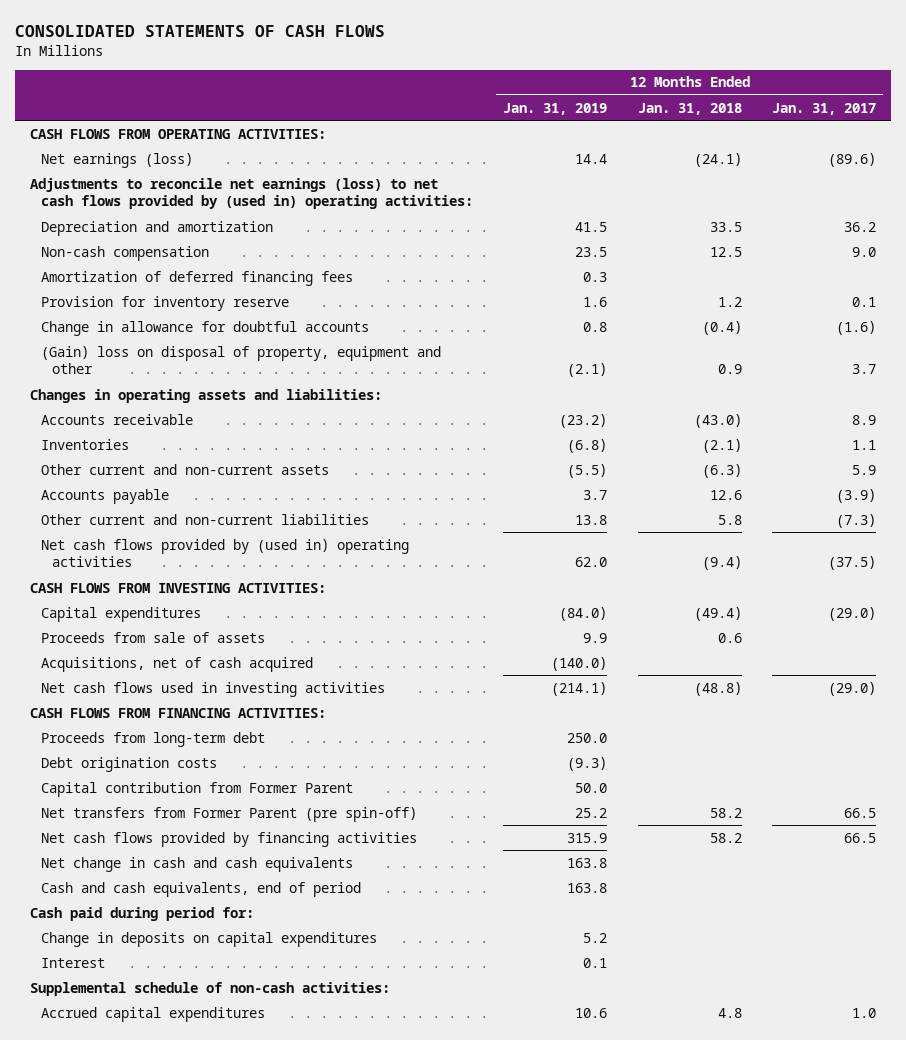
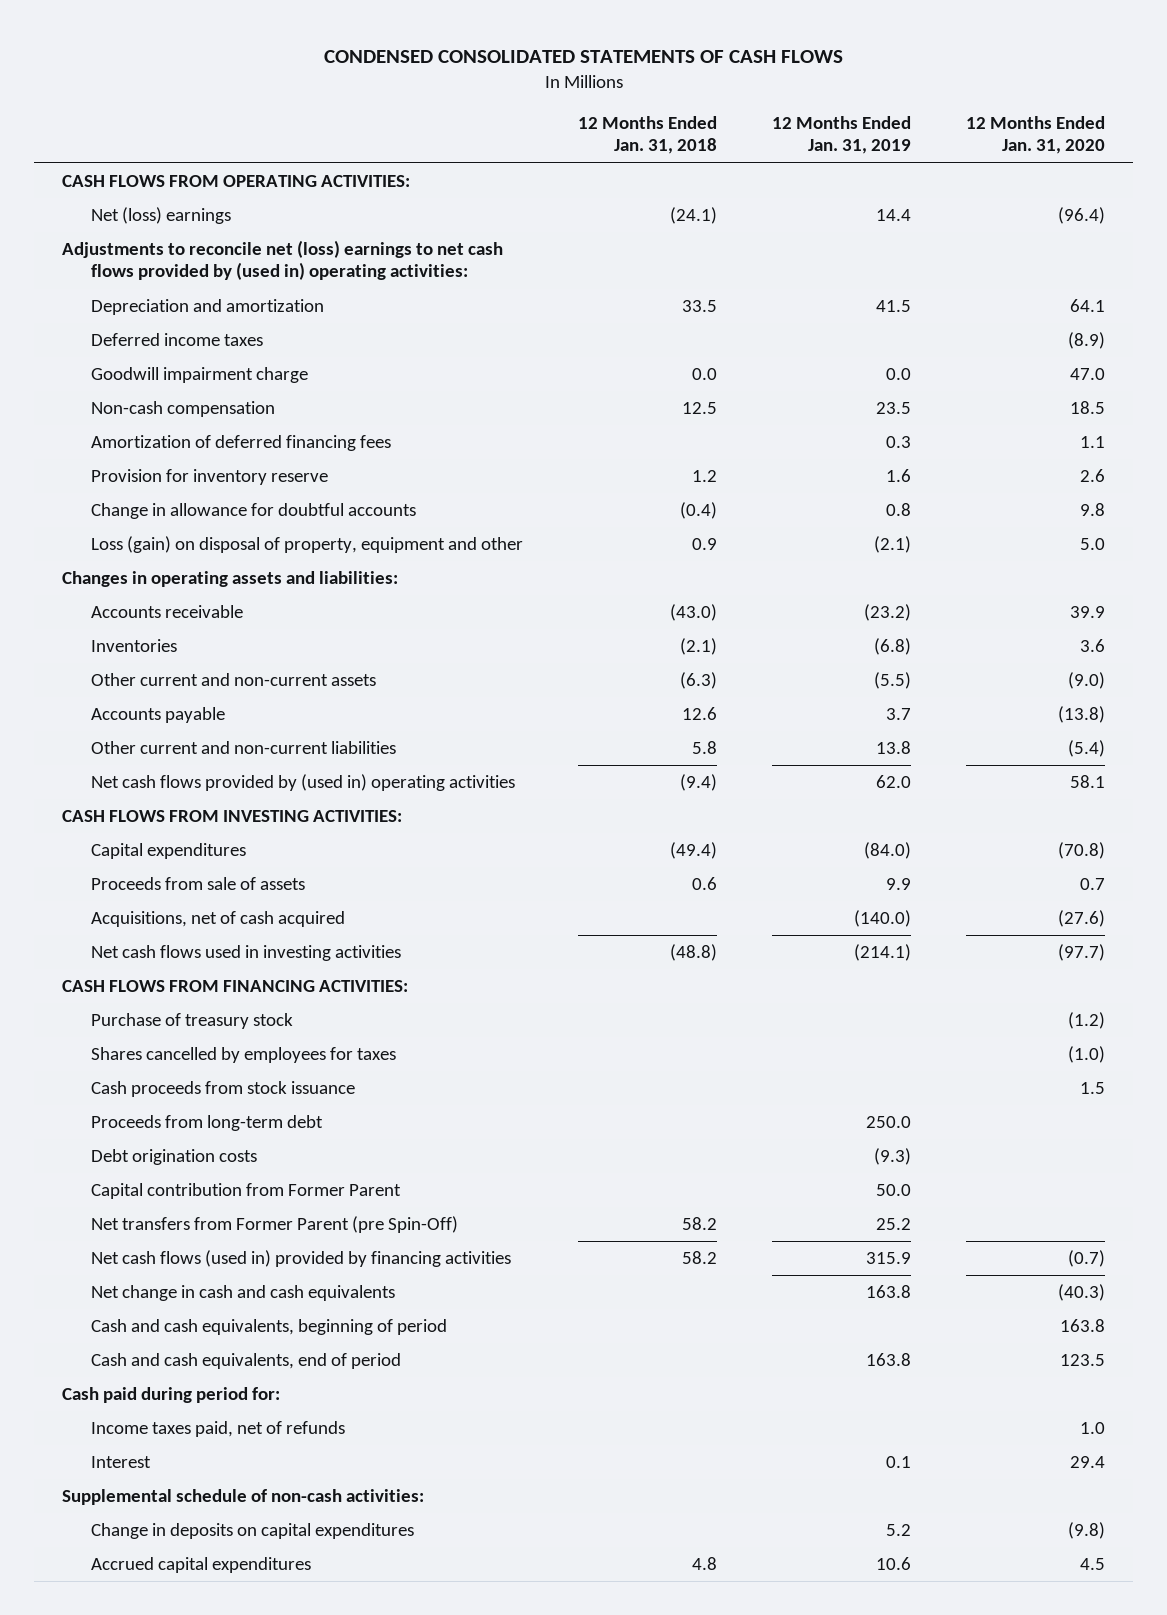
[15,24,386,37] CONSOLIDATED STATEMENTS OF CASH FLOWS -> [323,49,843,63] CONDENSED CONSOLIDATED STATEMENTS OF CASH FLOWS
[771,102,876,115] Jan. 31, 2017 -> none
none -> [966,116,1106,155] 12 Months Ended Jan. 31, 2020
[40,152,193,168] Net earnings (loss) -> [90,207,231,225] Net (loss) earnings
[30,177,473,210] Adjustments to reconcile net earnings (loss) to net cash flows provided by (used in) operating activities: -> [61,240,503,281] Adjustments to reconcile net (loss) earnings to net cash flows provided by (used in) operating activities:
none -> [90,333,263,347] Deferred income taxes
none -> [90,367,308,384] Goodwill impairment charge
[40,345,441,375] (Gain) loss on disposal of property, equipment and other -> [90,536,523,554] Loss (gain) on disposal of property, equipment and other
none -> [90,1013,293,1030] Purchase of treasury stock
none -> [90,1047,396,1064] Shares cancelled by employees for taxes
none -> [90,1081,355,1098] Cash proceeds from stock issuance
[40,806,417,822] Net transfers from Former Parent (pre spin-off) -> [90,1216,458,1234] Net transfers from Former Parent (pre Spin-Off)
[40,831,417,847] Net cash flows provided by financing activities -> [90,1250,511,1268] Net cash flows (used in) provided by financing activities
none -> [90,1319,447,1336] Cash and cash equivalents, beginning of period
none -> [90,1421,345,1438] Income taxes paid, net of refunds
[40,931,377,947] Change in deposits on capital expenditures -> [90,1523,414,1540] Change in deposits on capital expenditures

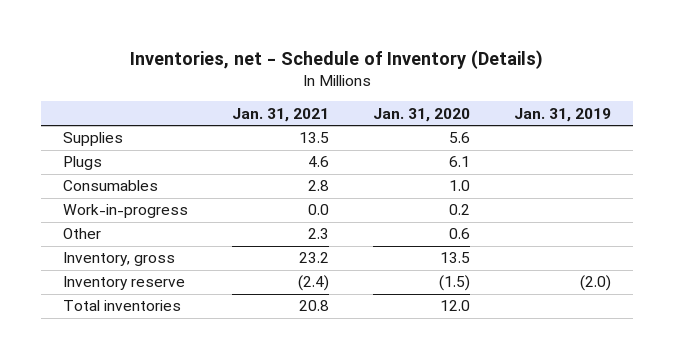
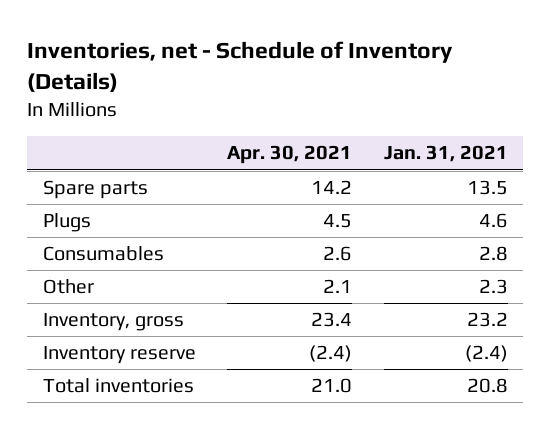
[372,107,470,122] Jan. 31, 2020 -> none
[513,107,611,122] Jan. 31, 2019 -> none
none -> [227,145,353,165] Apr. 30, 2021
[62,132,123,147] Supplies -> [42,180,148,200] Spare parts
[62,204,188,219] Work-in-progress -> none

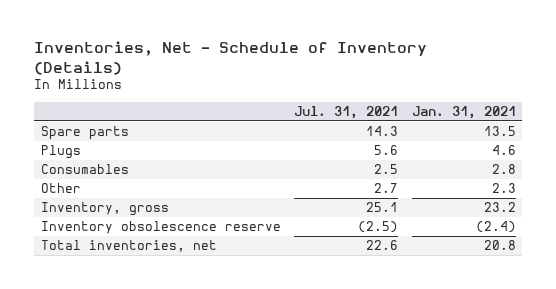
[27,41,454,93] Inventories, net - Schedule of Inventory (Details) -> [34,41,428,75] Inventories, Net - Schedule of Inventory (Details)
[227,145,353,165] Apr. 30, 2021 -> none
none -> [294,105,399,119] Jul. 31, 2021
[42,346,196,365] Inventory reserve -> [40,221,281,235] Inventory obsolescence reserve
[42,378,194,394] Total inventories -> [40,240,217,253] Total inventories, net

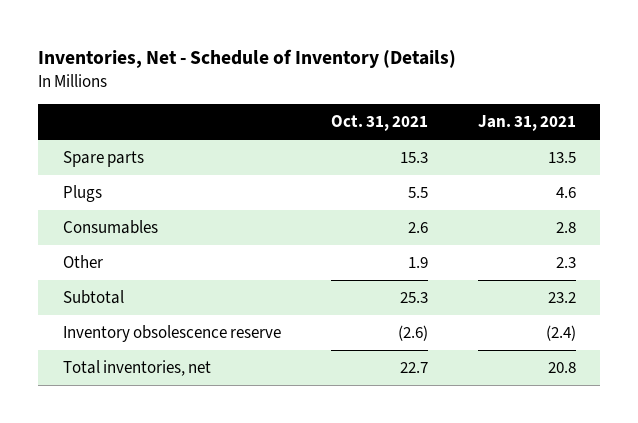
[294,105,399,119] Jul. 31, 2021 -> none
none -> [330,115,428,132] Oct. 31, 2021
[40,202,169,217] Inventory, gross -> [62,290,124,305] Subtotal

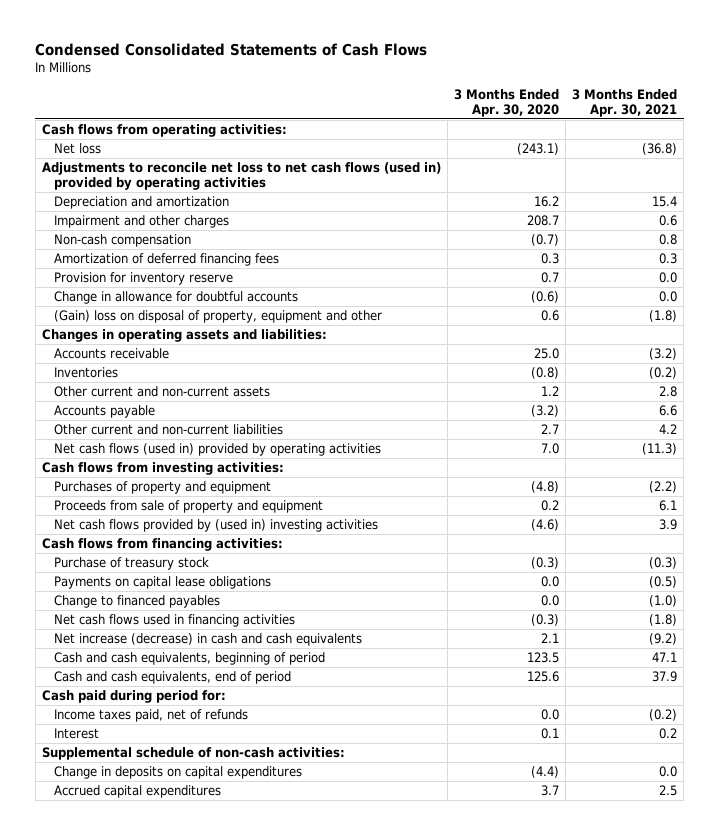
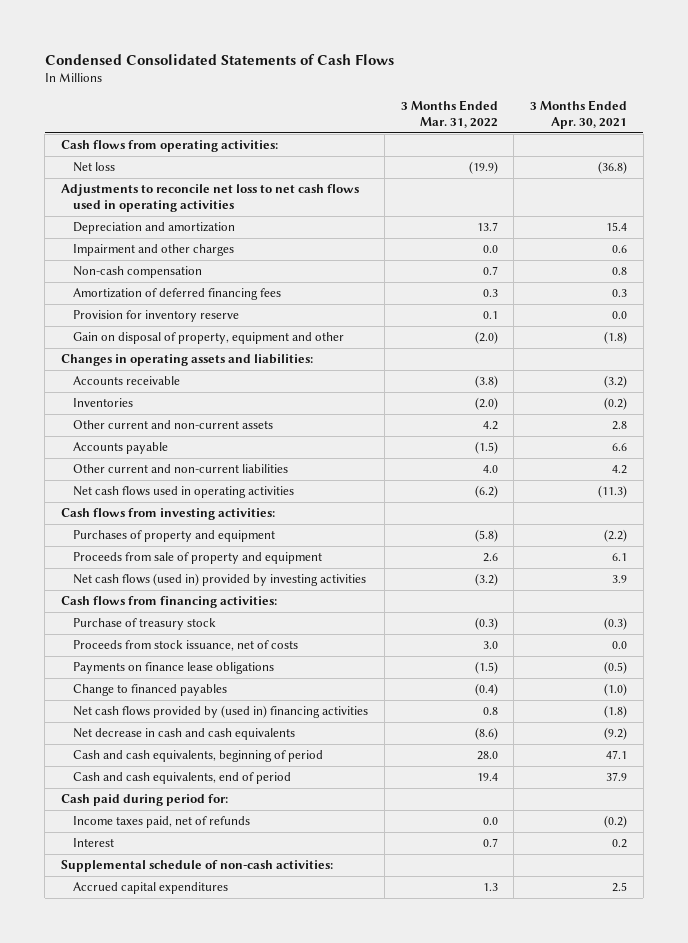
[453,88,559,117] 3 Months Ended Apr. 30, 2020 -> none
none -> [400,99,498,129] 3 Months Ended Mar. 31, 2022
[41,162,441,191] Adjustments to reconcile net loss to net cash flows (used in) provided by operating activities -> [60,184,359,213] Adjustments to reconcile net loss to net cash flows used in operating activities
[54,291,299,305] Change in allowance for doubtful accounts -> none
[54,310,383,324] (Gain) loss on disposal of property, equipment and other -> [73,332,345,345] Gain on disposal of property, equipment and other
[54,443,382,457] Net cash flows (used in) provided by operating activities -> [73,486,295,499] Net cash flows used in operating activities
[54,519,379,533] Net cash flows provided by (used in) investing activities -> [73,573,367,587] Net cash flows (used in) provided by investing activities
none -> [73,640,299,652] Proceeds from stock issuance, net of costs
[54,576,272,590] Payments on capital lease obligations -> [73,662,275,675] Payments on finance lease obligations
[54,614,296,628] Net cash flows used in financing activities -> [73,705,369,719] Net cash flows provided by (used in) financing activities
[54,633,363,647] Net increase (decrease) in cash and cash equivalents -> [73,728,296,741] Net decrease in cash and cash equivalents
[54,766,303,780] Change in deposits on capital expenditures -> none

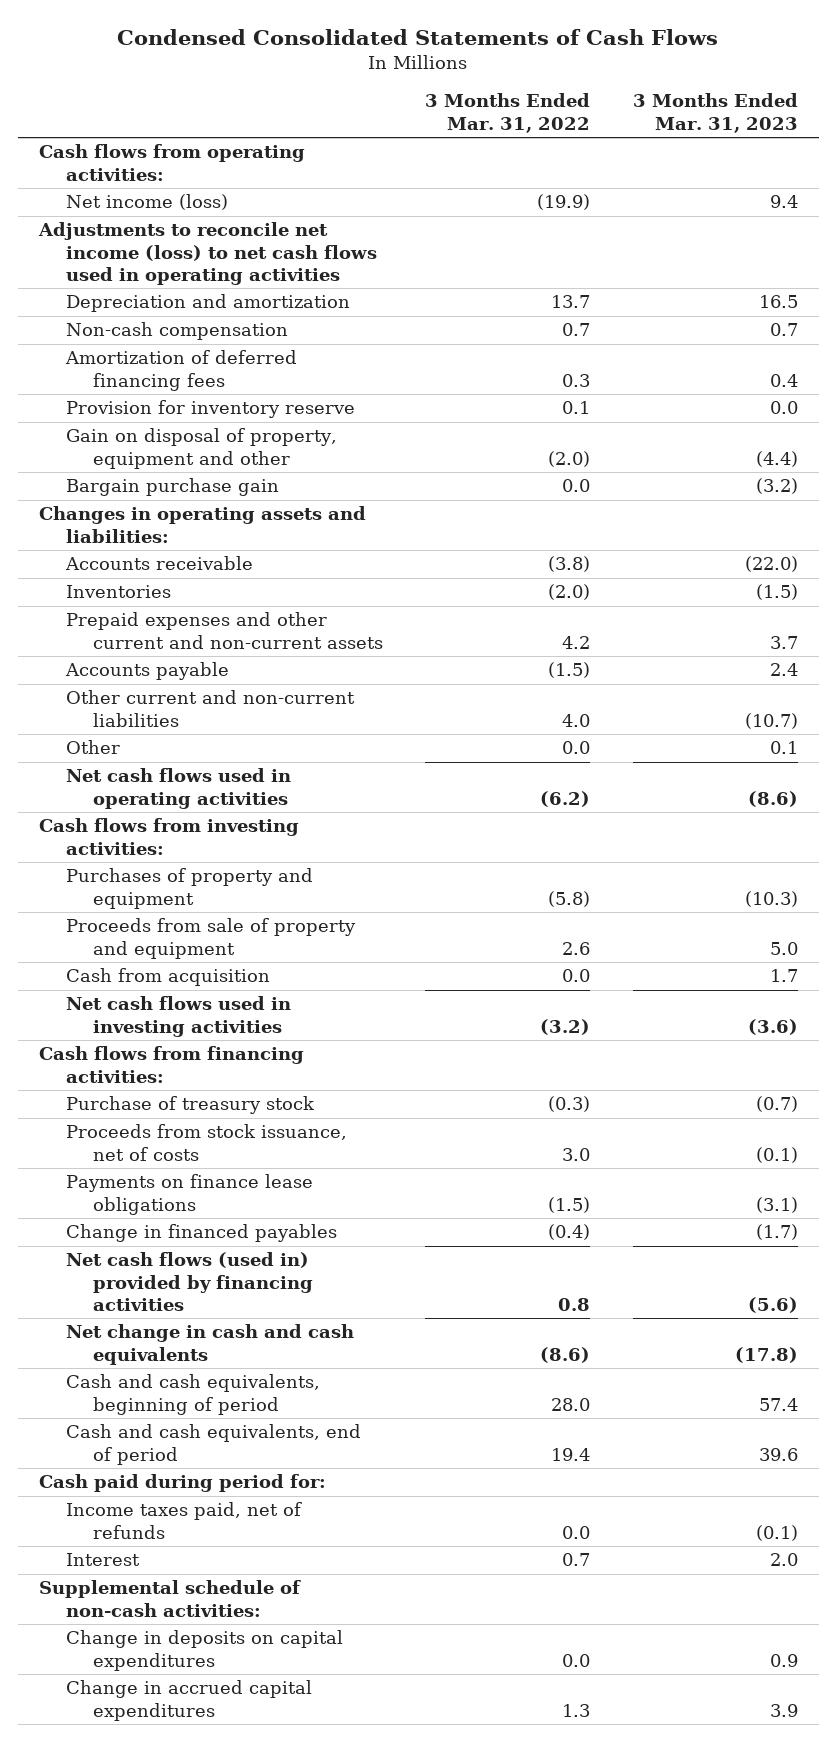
[530,99,628,130] 3 Months Ended Apr. 30, 2021 -> none
none -> [633,93,799,133] 3 Months Ended Mar. 31, 2023
[73,162,116,173] Net loss -> [65,194,228,211] Net income (loss)
[60,184,359,213] Adjustments to reconcile net loss to net cash flows used in operating activities -> [37,222,377,285] Adjustments to reconcile net income (loss) to net cash flows used in operating activities
[73,244,235,257] Impairment and other charges -> none
none -> [65,478,279,497] Bargain purchase gain
[73,420,274,430] Other current and non-current assets -> [65,612,383,649] Prepaid expenses and other current and non-current assets
none -> [65,740,120,755] Other
none -> [65,968,270,987] Cash from acquisition
[73,573,367,587] Net cash flows (used in) provided by investing activities -> [65,996,291,1037] Net cash flows used in investing activities
[73,684,228,697] Change to financed payables -> [65,1224,337,1243] Change in financed payables
[73,705,369,719] Net cash flows provided by (used in) financing activities -> [65,1252,313,1311] Net cash flows (used in) provided by financing activities
[73,728,296,741] Net decrease in cash and cash equivalents -> [65,1324,354,1365] Net change in cash and cash equivalents
none -> [65,1630,343,1671] Change in deposits on capital expenditures
[73,882,229,895] Accrued capital expenditures -> [65,1680,312,1721] Change in accrued capital expenditures

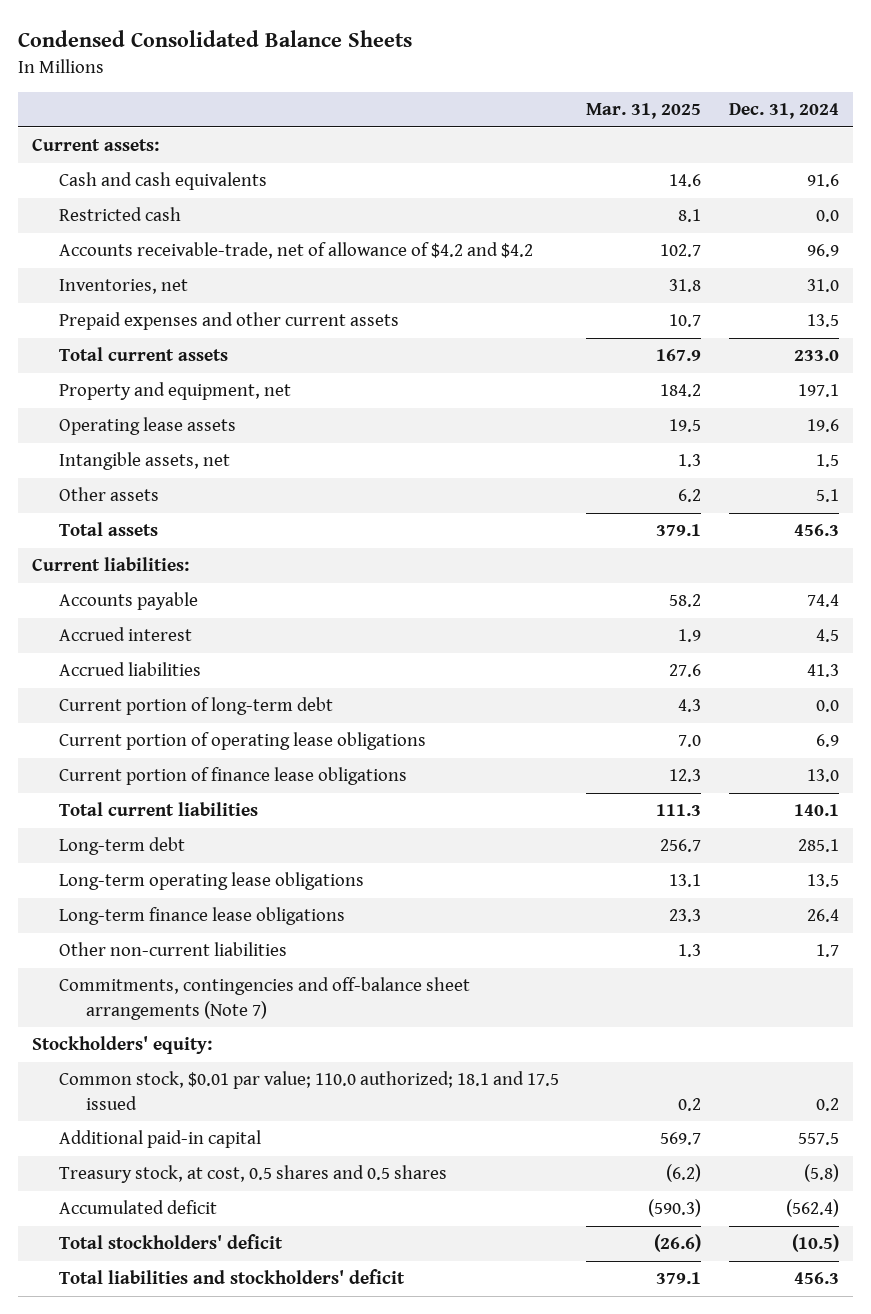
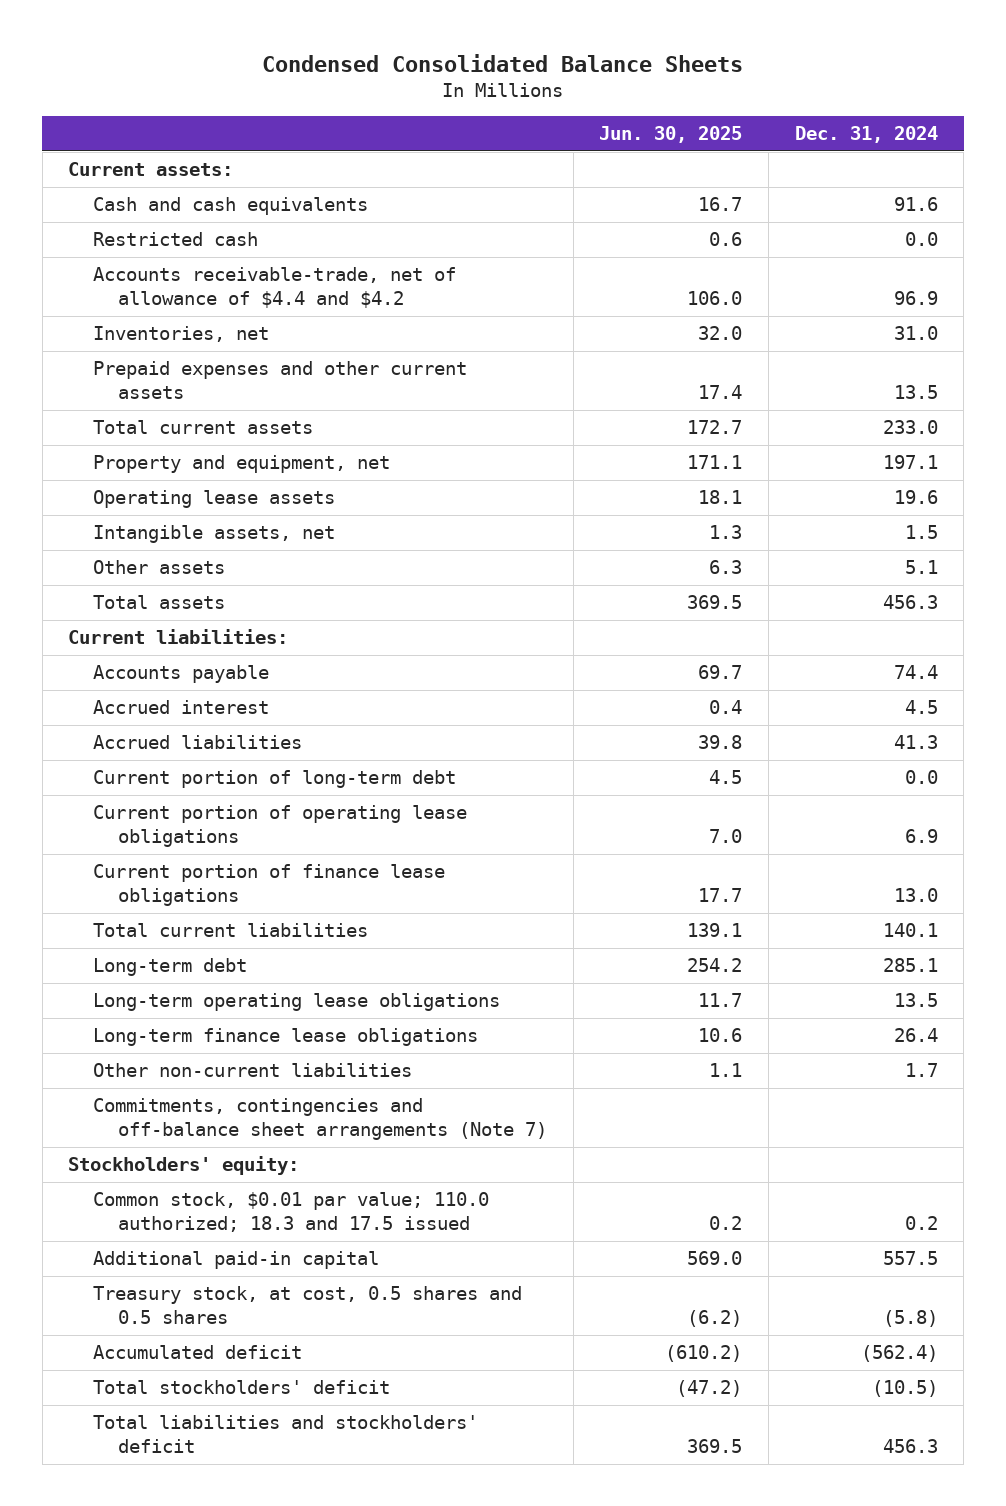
[586,103,702,120] Mar. 31, 2025 -> none
none -> [599,126,743,144] Jun. 30, 2025
[58,242,533,260] Accounts receivable-trade, net of allowance of $4.2 and $4.2 -> [93,267,457,309] Accounts receivable-trade, net of allowance of $4.4 and $4.2
[58,1071,559,1110] Common stock, $0.01 par value; 110.0 authorized; 18.1 and 17.5 issued -> [93,1192,490,1233] Common stock, $0.01 par value; 110.0 authorized; 18.3 and 17.5 issued

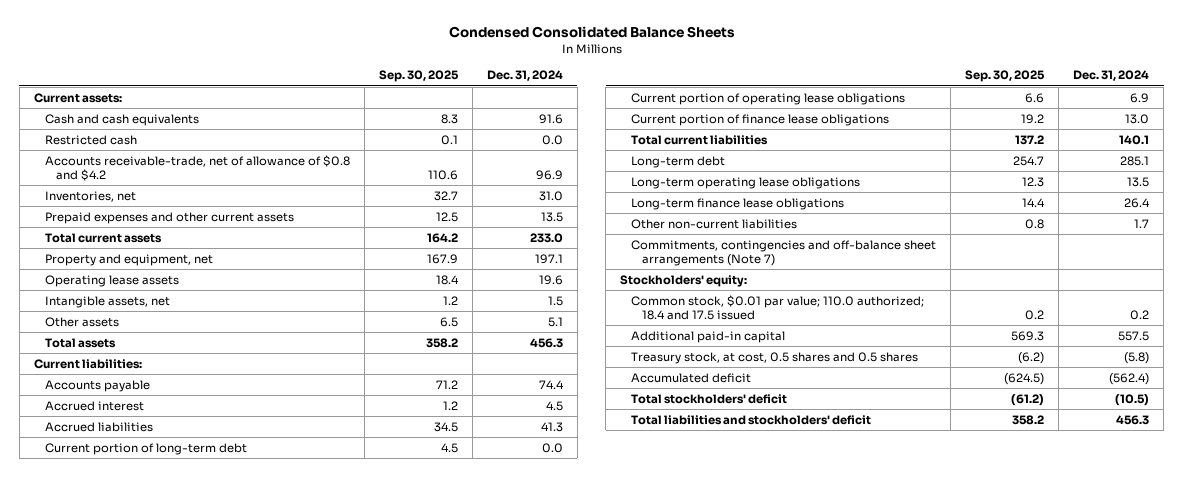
[599,126,743,144] Jun. 30, 2025 -> none
none -> [378,70,459,83] Sep. 30, 2025
[93,267,457,309] Accounts receivable-trade, net of allowance of $4.4 and $4.2 -> [44,154,350,181] Accounts receivable-trade, net of allowance of $0.8 and $4.2
[93,1192,490,1233] Common stock, $0.01 par value; 110.0 authorized; 18.3 and 17.5 issued -> [631,294,925,320] Common stock, $0.01 par value; 110.0 authorized; 18.4 and 17.5 issued

